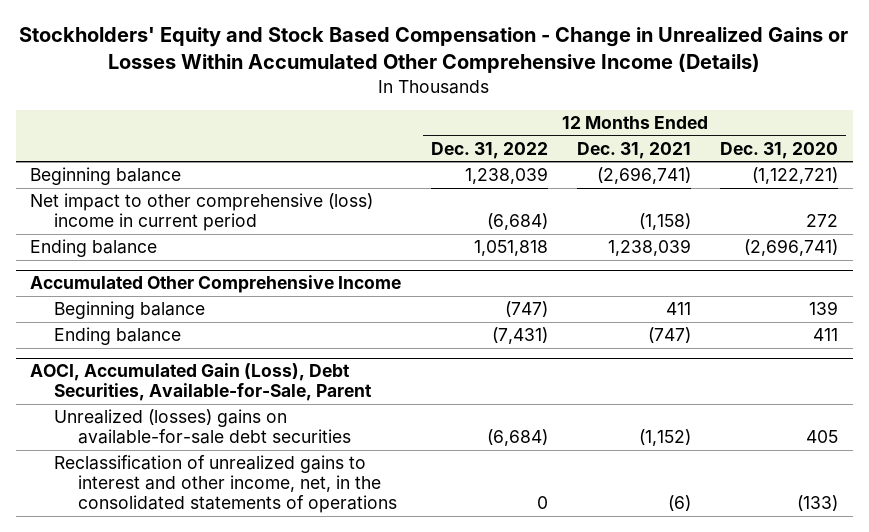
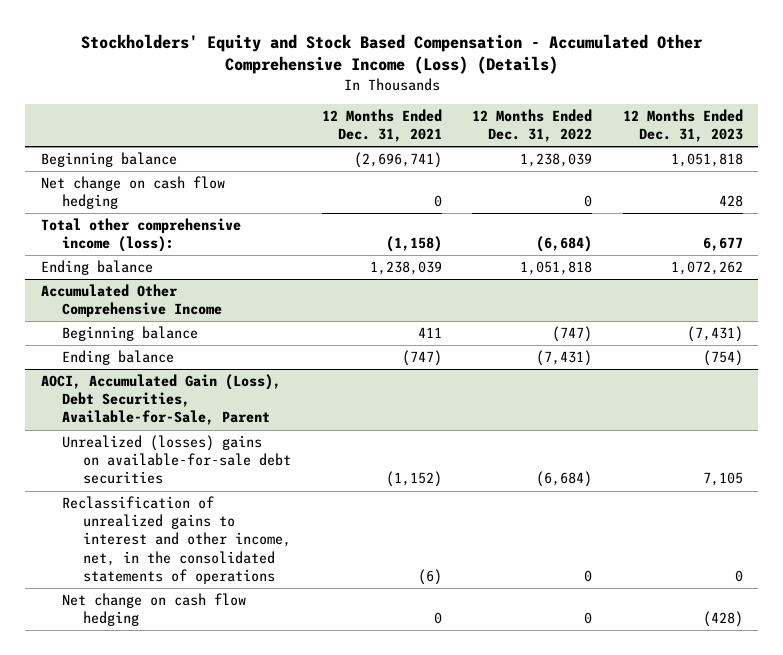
[19,27,849,74] Stockholders' Equity and Stock Based Compensation - Change in Unrealized Gains or Losses Within Accumulated Other Comprehensive Income (Details) -> [80,33,703,75] Stockholders' Equity and Stock Based Compensation - Accumulated Other Comprehensive Income (Loss) (Details)
[720,141,839,159] Dec. 31, 2020 -> none
none -> [622,109,743,143] 12 Months Ended Dec. 31, 2023
none -> [40,176,225,210] Net change on cash flow hedging
[30,193,374,232] Net impact to other comprehensive (loss) income in current period -> [40,218,241,253] Total other comprehensive income (loss):
none -> [61,593,246,627] Net change on cash flow hedging

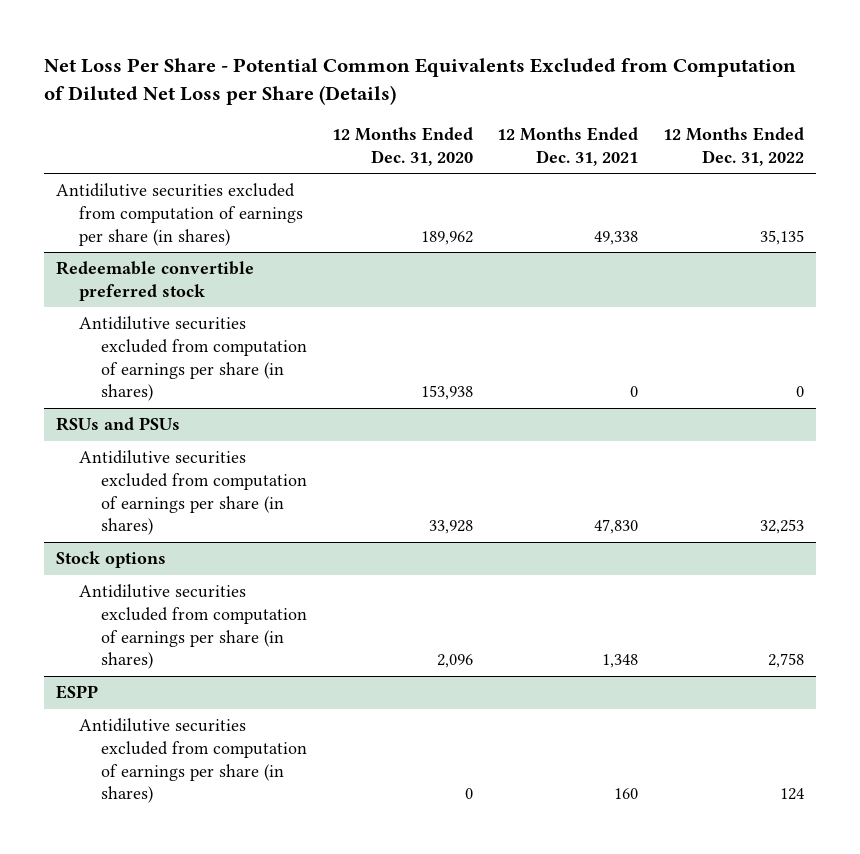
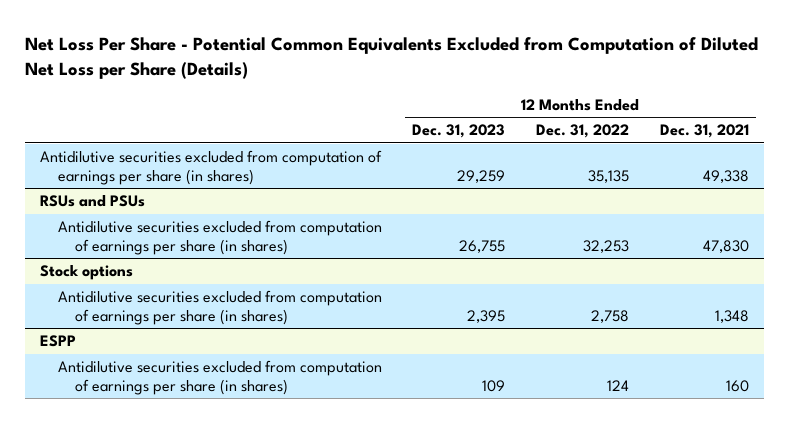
[331,127,473,166] 12 Months Ended Dec. 31, 2020 -> none
none -> [412,124,506,139] Dec. 31, 2023
[56,261,255,301] Redeemable convertible preferred stock -> none
[78,316,307,402] Antidilutive securities excluded from computation of earnings per share (in shares) -> none

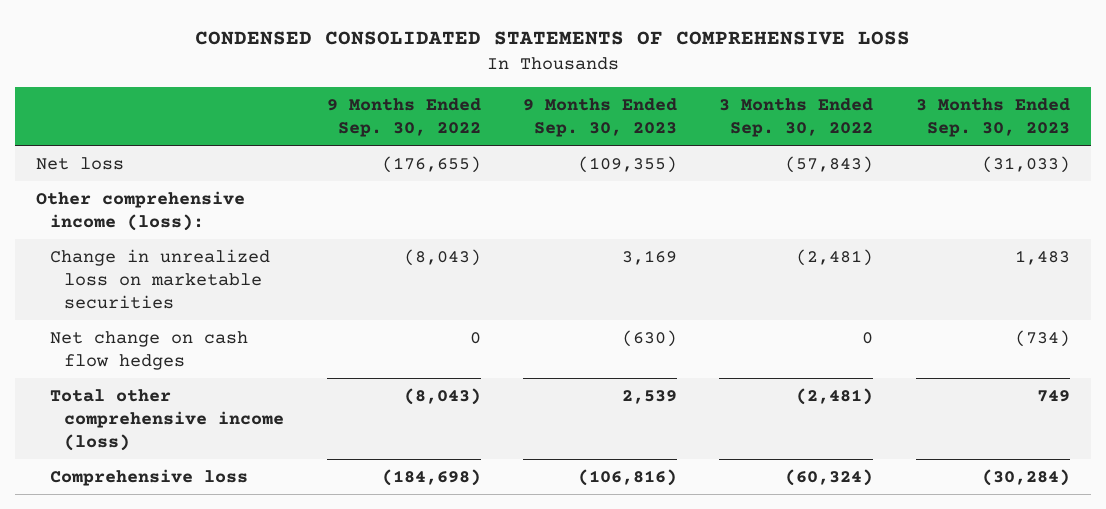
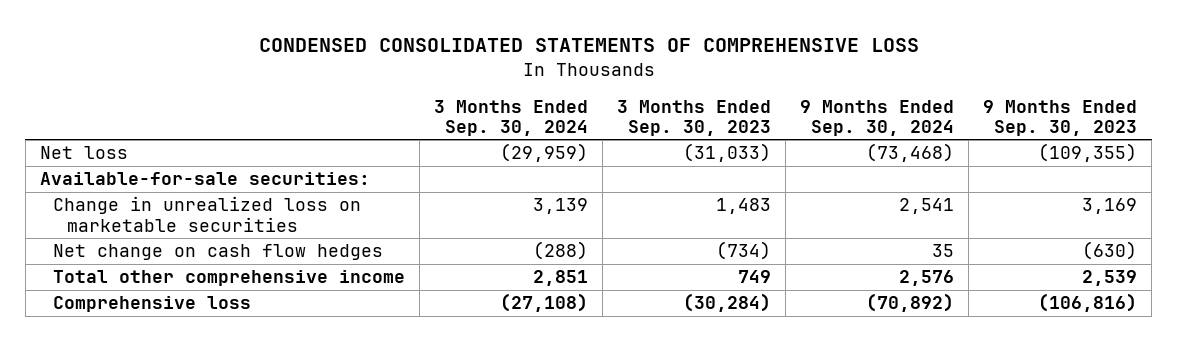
[326,97,481,138] 9 Months Ended Sep. 30, 2022 -> none
[719,97,874,138] 3 Months Ended Sep. 30, 2022 -> none
none -> [434,99,589,136] 3 Months Ended Sep. 30, 2024
none -> [800,99,955,136] 9 Months Ended Sep. 30, 2024
[36,190,246,231] Other comprehensive income (loss): -> none
none -> [39,172,370,186] Available-for-sale securities:
[50,388,285,452] Total other comprehensive income (loss) -> [53,270,406,287] Total other comprehensive income

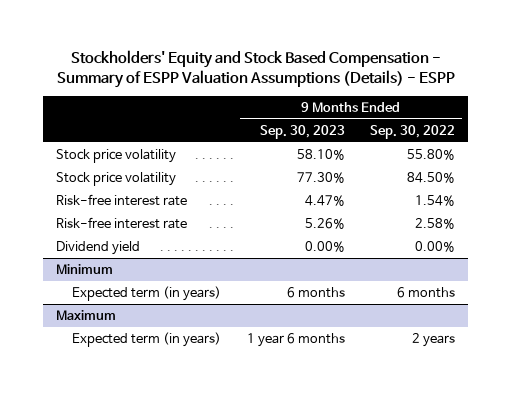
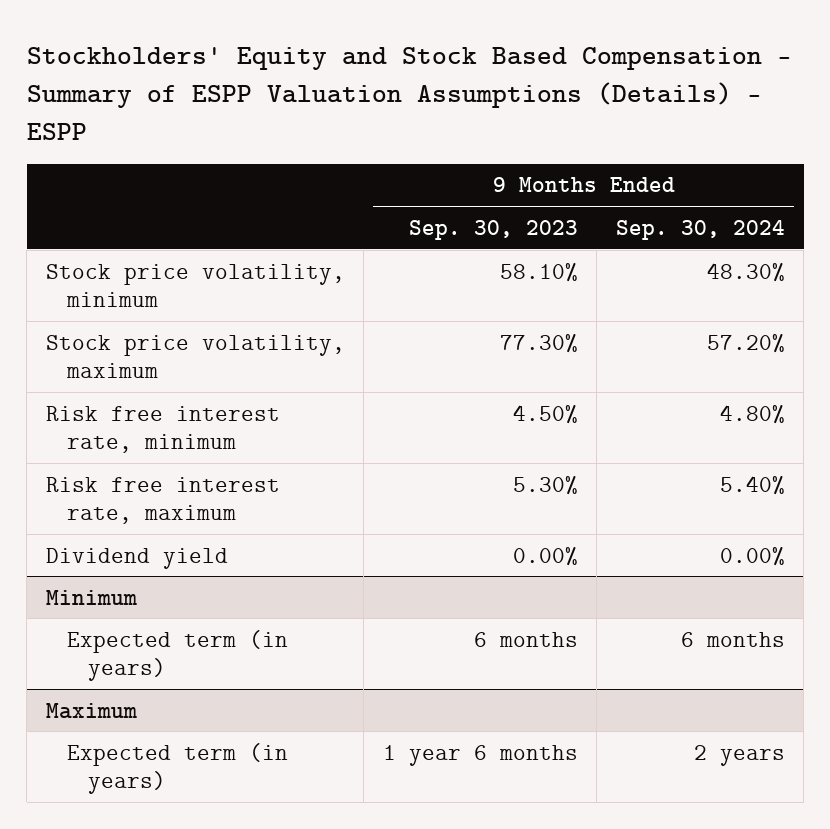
[370,124,456,139] Sep. 30, 2022 -> none
none -> [615,219,785,240] Sep. 30, 2024
[55,149,176,164] Stock price volatility -> [45,263,345,307] Stock price volatility, minimum
[55,172,176,187] Stock price volatility -> [45,334,345,378] Stock price volatility, maximum
[55,194,187,207] Risk-free interest rate -> [45,405,280,453] Risk free interest rate, minimum
[304,195,345,207] 4.47% -> [512,404,578,424] 4.50%
[55,217,187,230] Risk-free interest rate -> [45,476,280,524] Risk free interest rate, maximum
[304,218,345,230] 5.26% -> [512,475,578,495] 5.30%

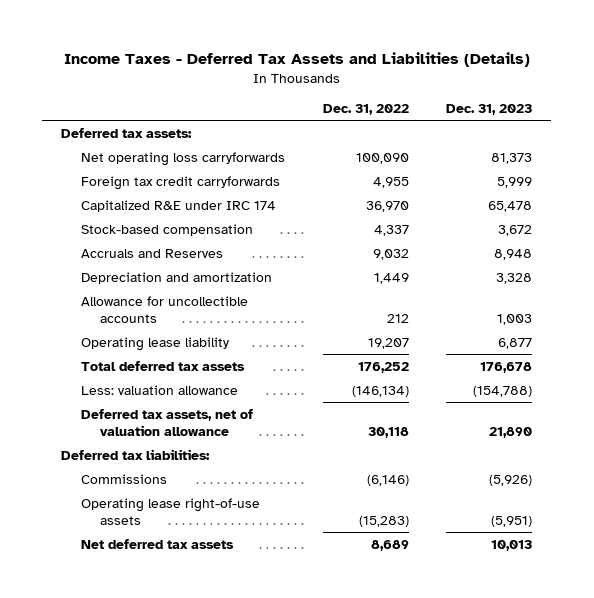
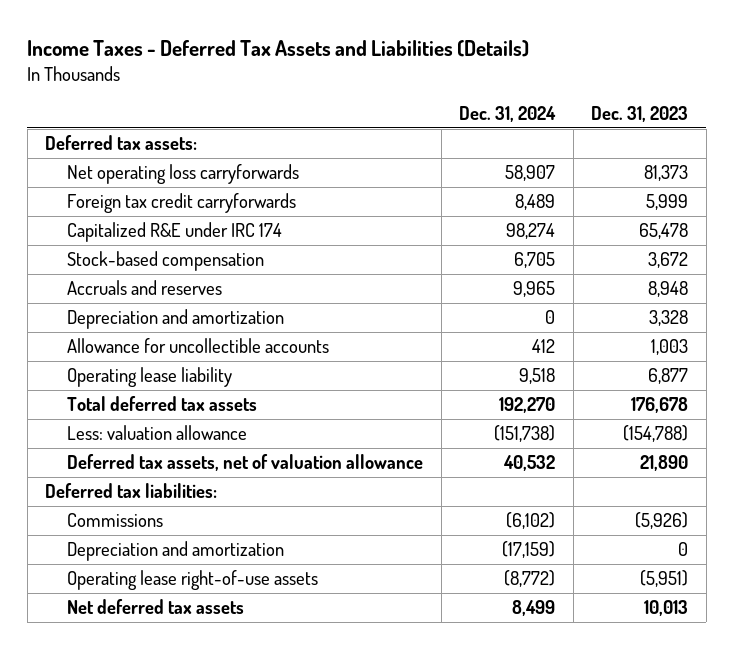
[322,104,409,116] Dec. 31, 2022 -> none
none -> [459,105,557,122] Dec. 31, 2024
[80,248,223,258] Accruals and Reserves -> [67,279,223,295] Accruals and reserves
none -> [67,540,285,561] Depreciation and amortization

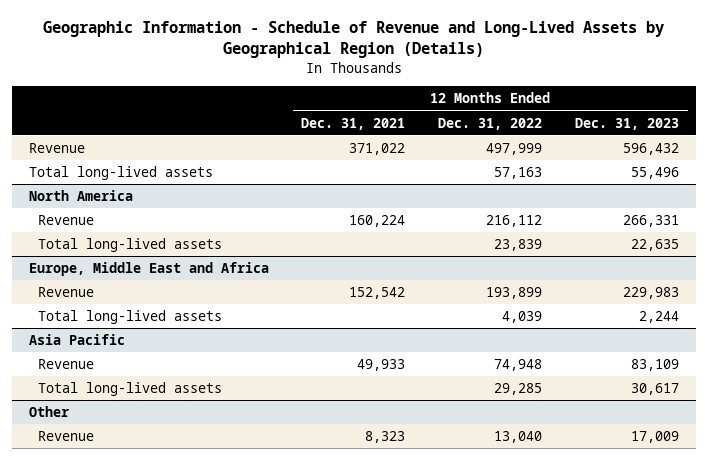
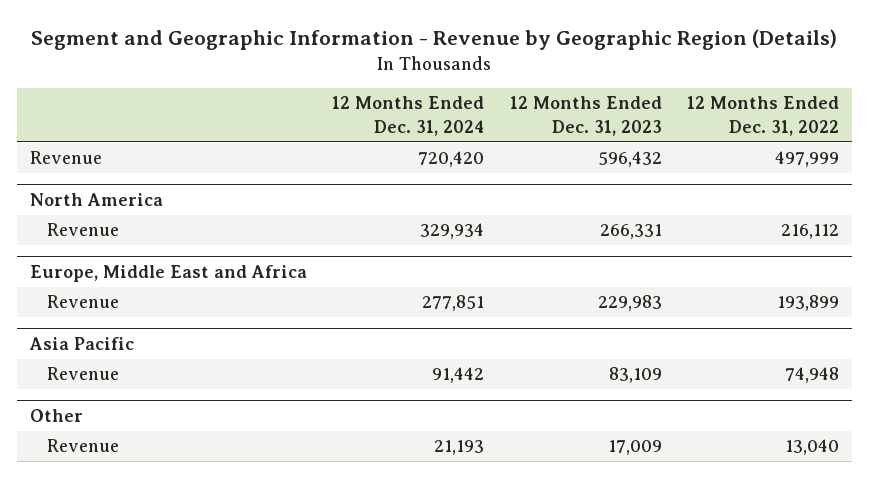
[42,21,664,59] Geographic Information - Schedule of Revenue and Long-Lived Assets by Geographical Region (Details) -> [31,29,838,51] Segment and Geographic Information - Revenue by Geographic Region (Details)
[301,117,406,130] Dec. 31, 2021 -> none
none -> [332,96,485,136] 12 Months Ended Dec. 31, 2024
[28,166,213,181] Total long-lived assets -> none
[38,238,223,253] Total long-lived assets -> none
[38,310,223,325] Total long-lived assets -> none
[38,382,223,397] Total long-lived assets -> none

